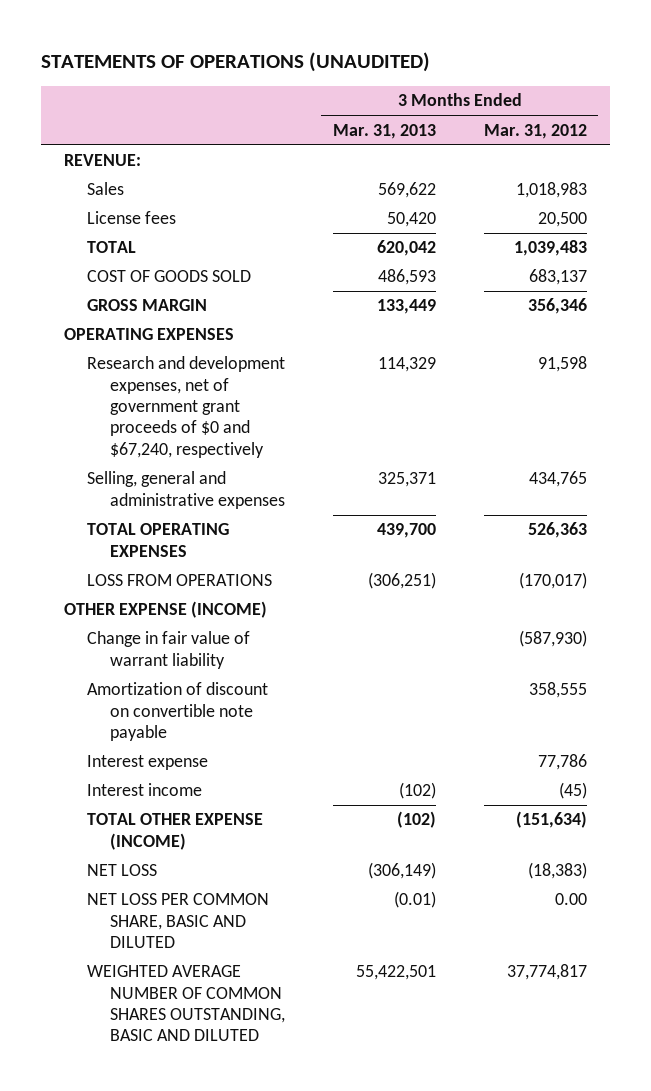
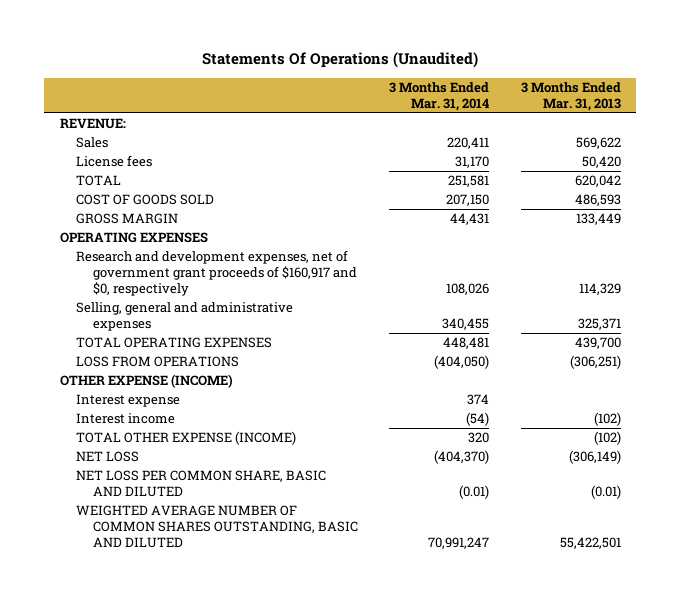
[40,51,430,72] STATEMENTS OF OPERATIONS (UNAUDITED) -> [202,52,479,69] Statements Of Operations (Unaudited)
[483,123,587,139] Mar. 31, 2012 -> none
none -> [389,81,490,111] 3 Months Ended Mar. 31, 2014
[87,356,286,458] Research and development expenses, net of government grant proceeds of $0 and $67,240, respectively -> [76,250,358,296] Research and development expenses, net of government grant proceeds of $160,917 and $0, respectively
[87,631,251,669] Change in fair value of warrant liability -> none
[87,682,269,742] Amortization of discount on convertible note payable -> none

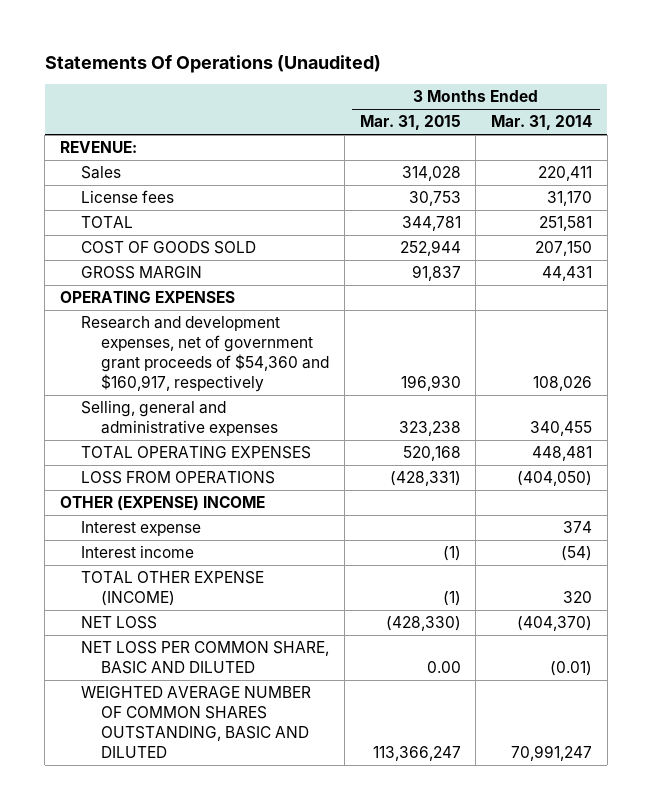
[520,81,621,111] 3 Months Ended Mar. 31, 2013 -> none
none -> [359,115,461,131] Mar. 31, 2015
[76,250,358,296] Research and development expenses, net of government grant proceeds of $160,917 and $0, respectively -> [80,316,330,392] Research and development expenses, net of government grant proceeds of $54,360 and $160,917, respectively
[59,374,233,389] OTHER EXPENSE (INCOME) -> [59,496,265,512] OTHER (EXPENSE) INCOME

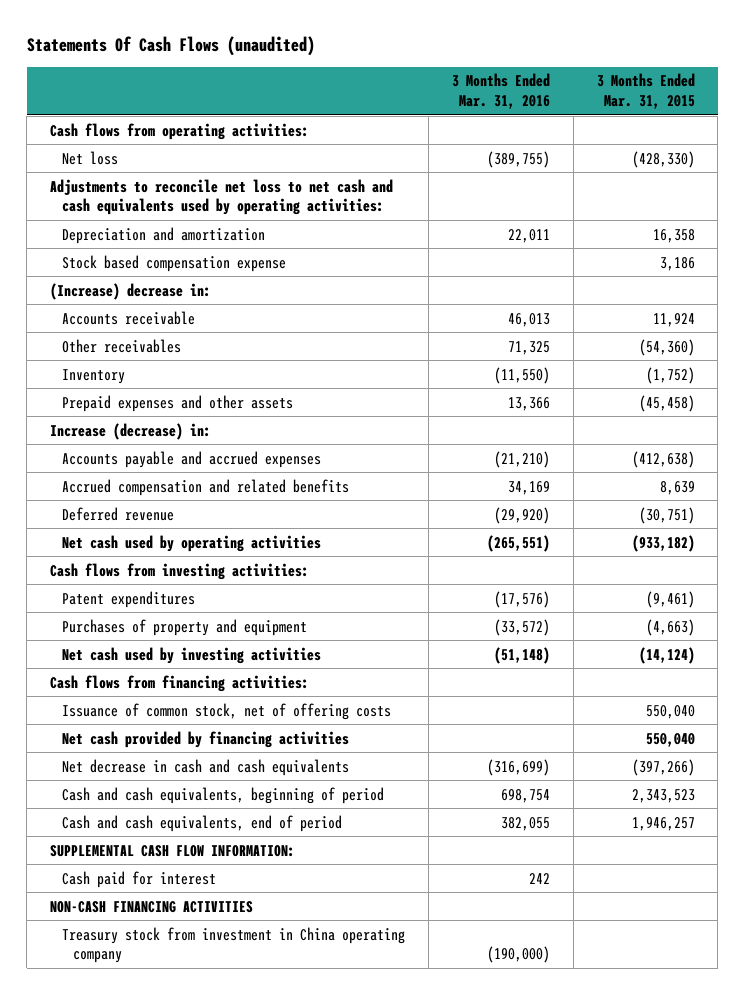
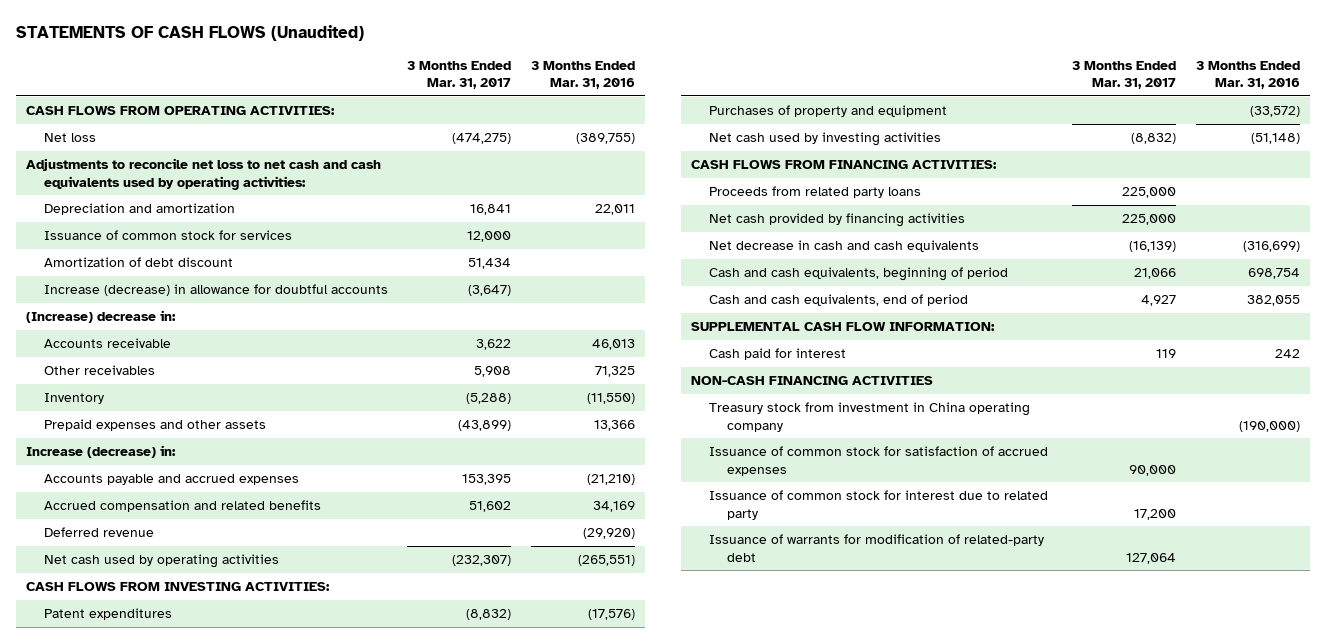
[26,35,315,56] Statements Of Cash Flows (unaudited) -> [15,24,364,41] STATEMENTS OF CASH FLOWS (Unaudited)
[596,73,695,110] 3 Months Ended Mar. 31, 2015 -> none
none -> [407,60,512,90] 3 Months Ended Mar. 31, 2017
[50,122,310,140] Cash flows from operating activities: -> [25,106,335,116] CASH FLOWS FROM OPERATING ACTIVITIES:
[61,254,286,272] Stock based compensation expense -> none
none -> [43,230,292,241] Issuance of common stock for services
none -> [43,257,233,268] Amortization of debt discount
none -> [43,284,388,297] Increase (decrease) in allowance for doubtful accounts
[50,562,310,580] Cash flows from investing activities: -> [25,582,330,592] CASH FLOWS FROM INVESTING ACTIVITIES:
[61,702,391,720] Issuance of common stock, net of offering costs -> none
[50,674,310,692] Cash flows from financing activities: -> [690,160,997,170] CASH FLOWS FROM FINANCING ACTIVITIES:
none -> [708,186,921,199] Proceeds from related party loans
none -> [708,446,1048,476] Issuance of common stock for satisfaction of accrued expenses
none -> [708,490,1048,520] Issuance of common stock for interest due to related party
none -> [708,534,1044,562] Issuance of warrants for modification of related-party debt

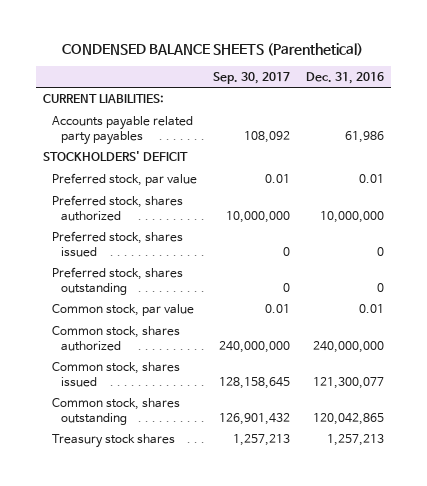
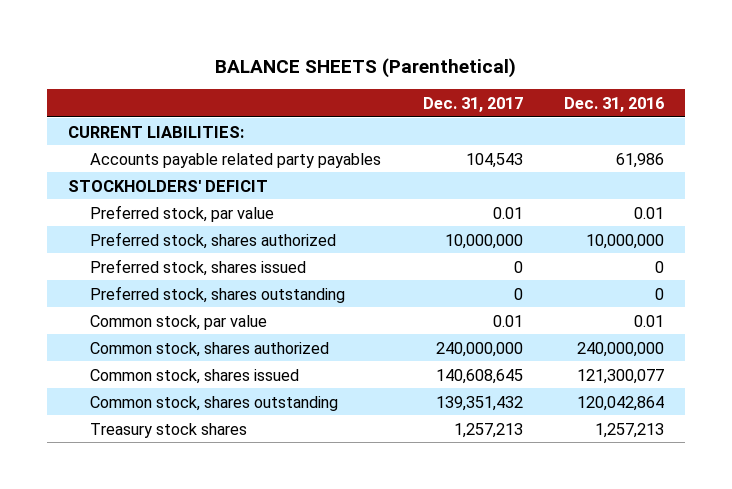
[62,42,364,56] CONDENSED BALANCE SHEETS (Parenthetical) -> [214,57,516,78] BALANCE SHEETS (Parenthetical)
[212,71,290,84] Sep. 30, 2017 -> none
none -> [422,96,523,112] Dec. 31, 2017
[312,412,384,425] 120,042,865 -> [577,395,665,411] 120,042,864

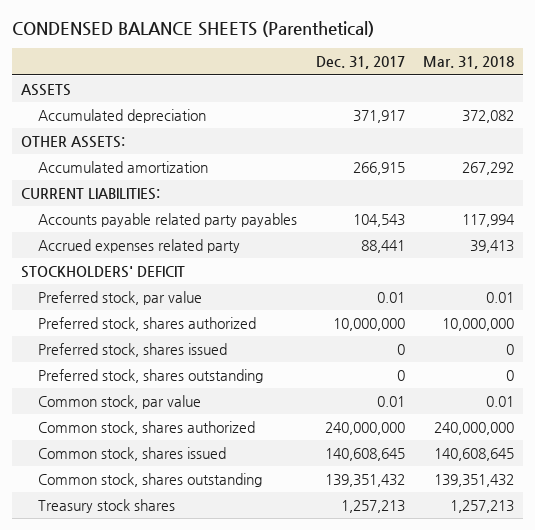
[214,57,516,78] BALANCE SHEETS (Parenthetical) -> [11,20,374,37] CONDENSED BALANCE SHEETS (Parenthetical)
[564,96,665,112] Dec. 31, 2016 -> none
none -> [422,56,514,70] Mar. 31, 2018
none -> [21,84,72,97] ASSETS
none -> [38,109,207,124] Accumulated depreciation
none -> [21,136,126,149] OTHER ASSETS:
none -> [38,161,209,174] Accumulated amortization
none -> [38,239,241,254] Accrued expenses related party

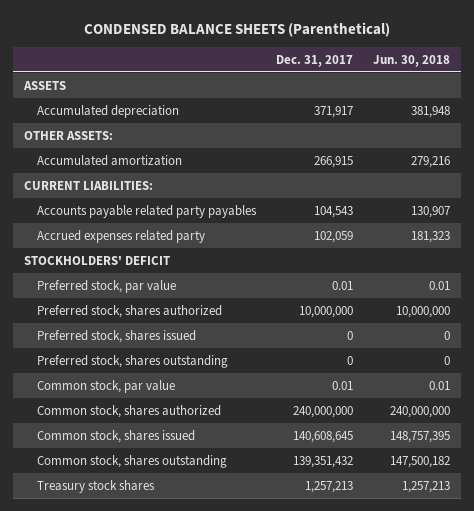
[422,56,514,70] Mar. 31, 2018 -> none
none -> [373,54,451,67] Jun. 30, 2018
[360,240,405,254] 88,441 -> [314,230,354,243] 102,059

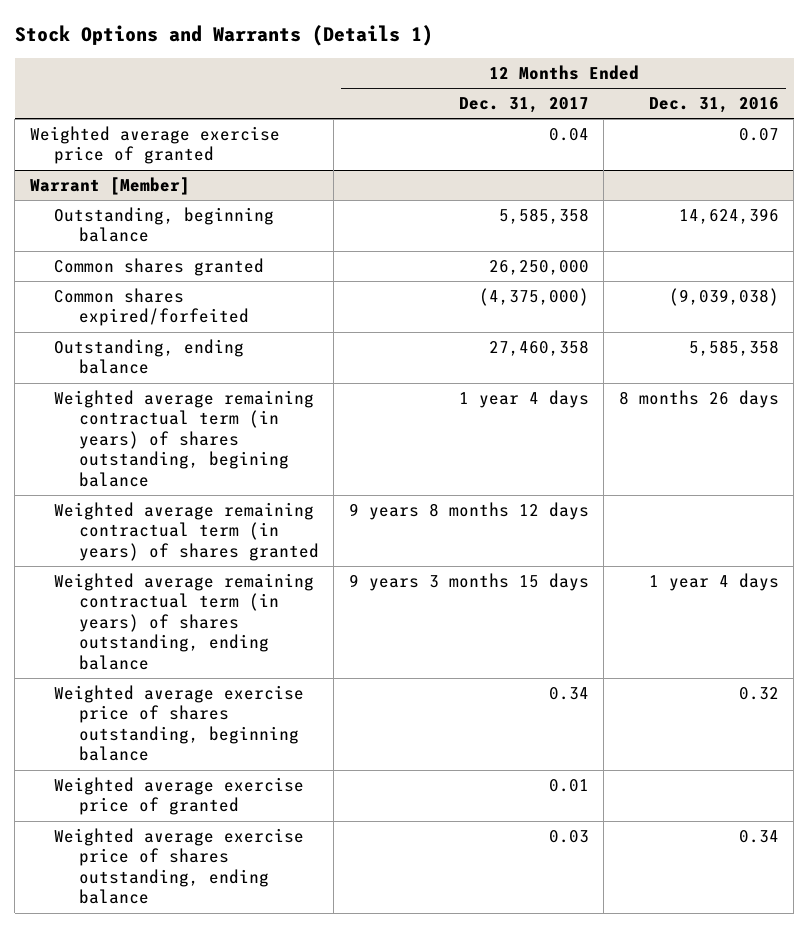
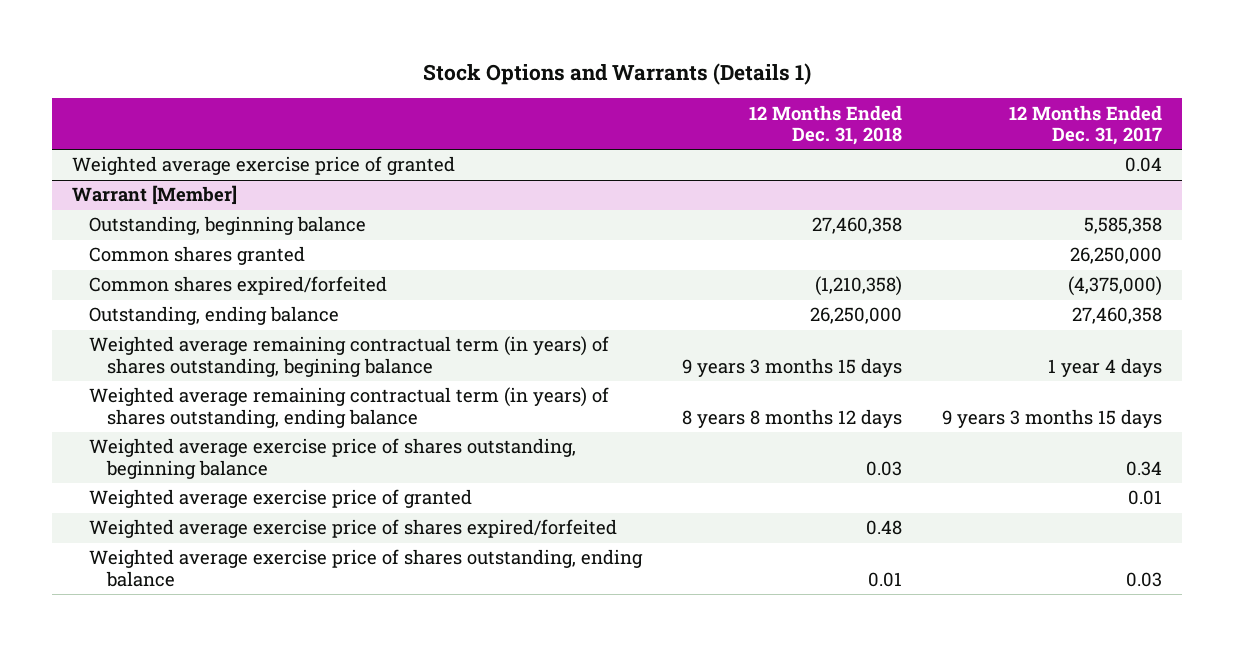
[648,97,779,114] Dec. 31, 2016 -> none
none -> [749,104,903,145] 12 Months Ended Dec. 31, 2018
[54,502,320,561] Weighted average remaining contractual term (in years) of shares granted -> none
none -> [89,519,618,539] Weighted average exercise price of shares expired/forfeited

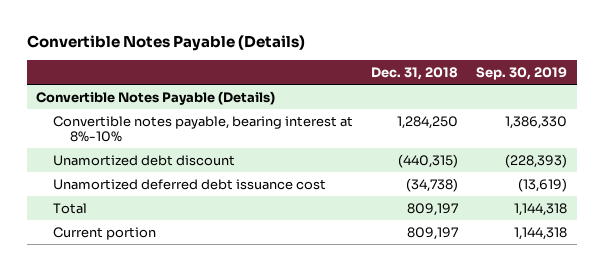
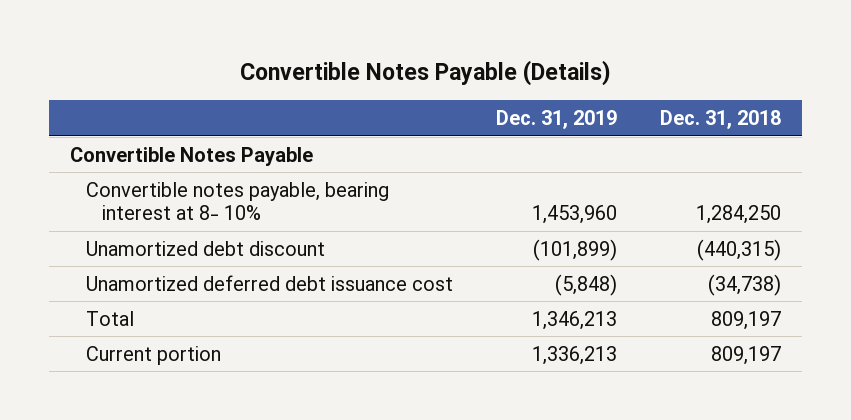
[476,66,568,80] Sep. 30, 2019 -> none
none -> [495,110,617,130] Dec. 31, 2019
[36,90,276,105] Convertible Notes Payable (Details) -> [70,146,314,166] Convertible Notes Payable
[52,115,353,143] Convertible notes payable, bearing interest at 8%-10% -> [86,181,390,221] Convertible notes payable, bearing interest at 8- 10%

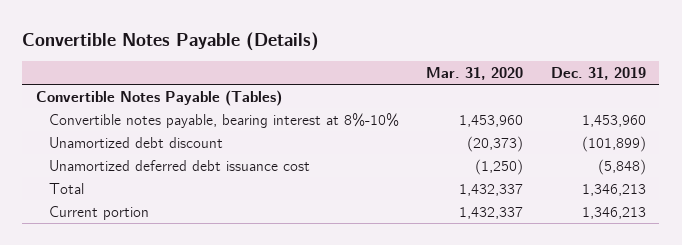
[659,110,781,130] Dec. 31, 2018 -> none
none -> [426,66,524,80] Mar. 31, 2020
[70,146,314,166] Convertible Notes Payable -> [36,89,283,106] Convertible Notes Payable (Tables)
[86,181,390,221] Convertible notes payable, bearing interest at 8- 10% -> [49,112,400,128] Convertible notes payable, bearing interest at 8%-10%
[531,345,617,365] 1,336,213 -> [581,206,646,219] 1,346,213

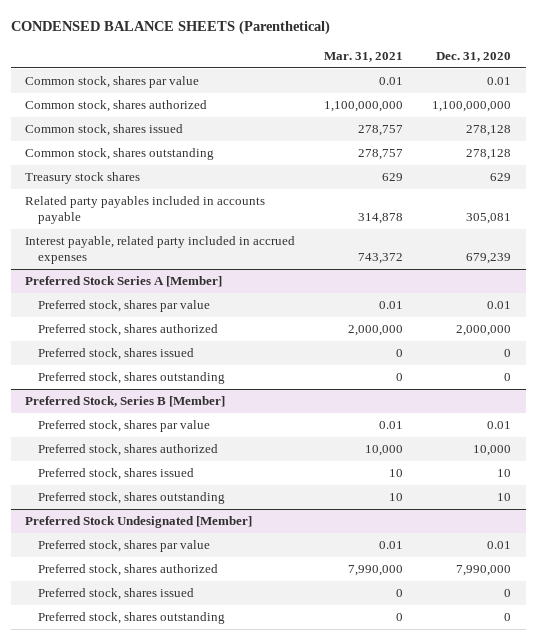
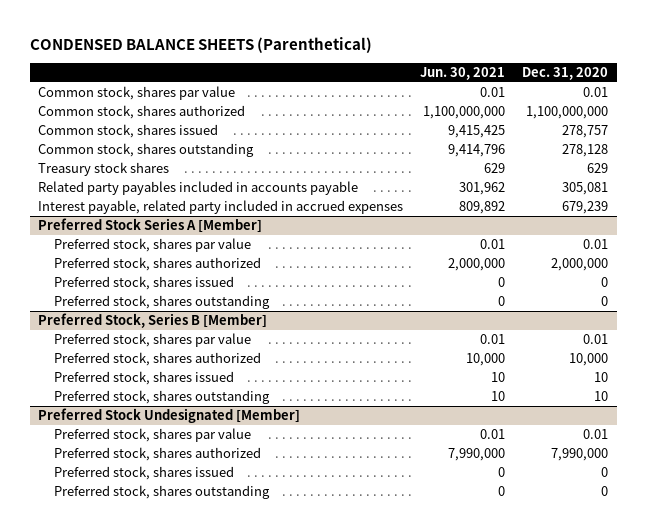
[324,51,404,62] Mar. 31, 2021 -> none
none -> [420,66,506,80] Jun. 30, 2021
[466,125,512,137] 278,128 -> [562,125,609,139] 278,757

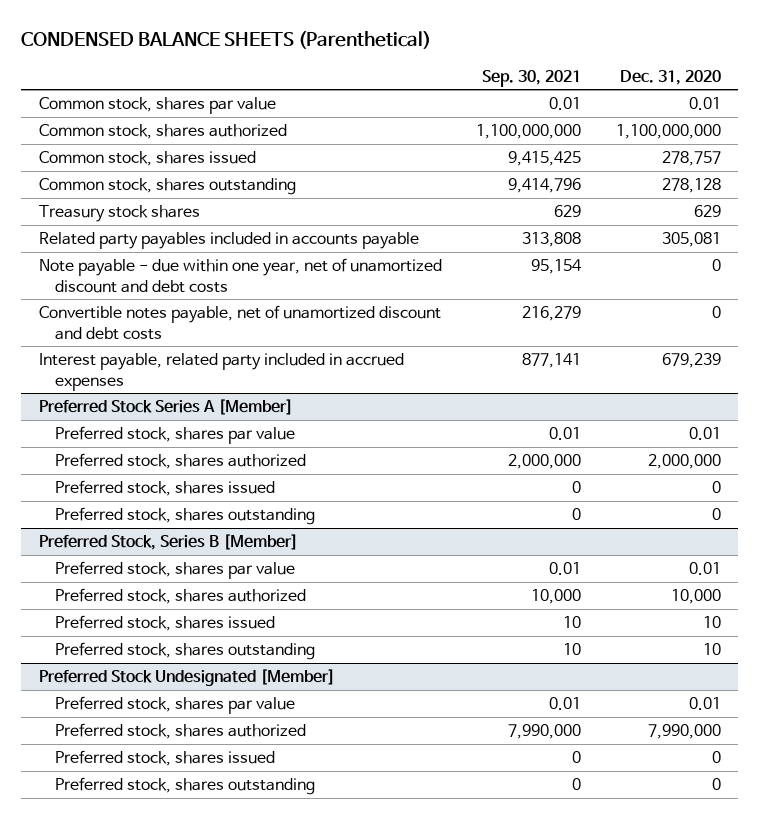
[420,66,506,80] Jun. 30, 2021 -> none
none -> [482,69,582,87] Sep. 30, 2021
none -> [38,258,442,293] Note payable - due within one year, net of unamortized discount and debt costs
none -> [38,305,441,340] Convertible notes payable, net of unamortized discount and debt costs

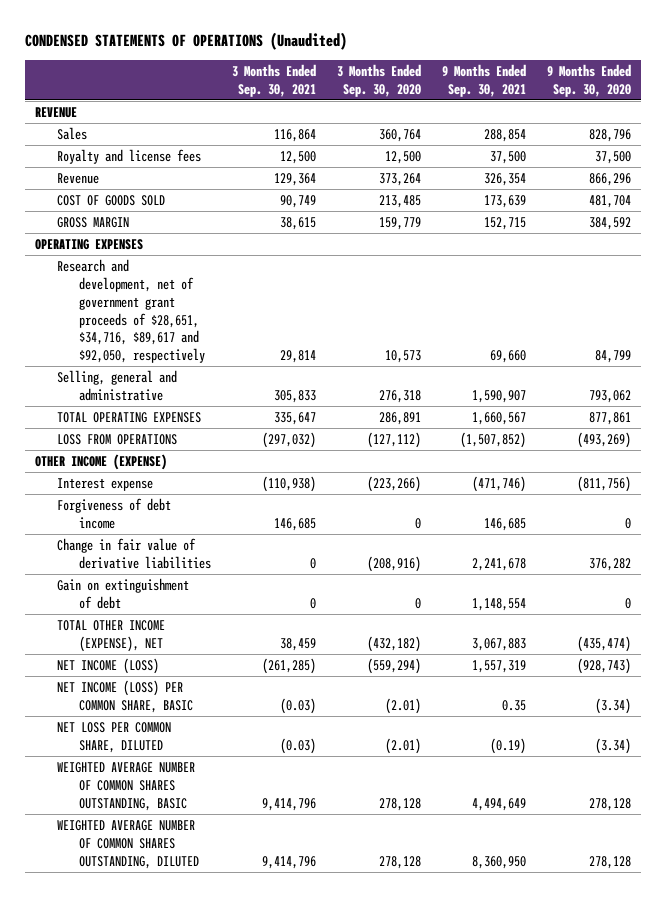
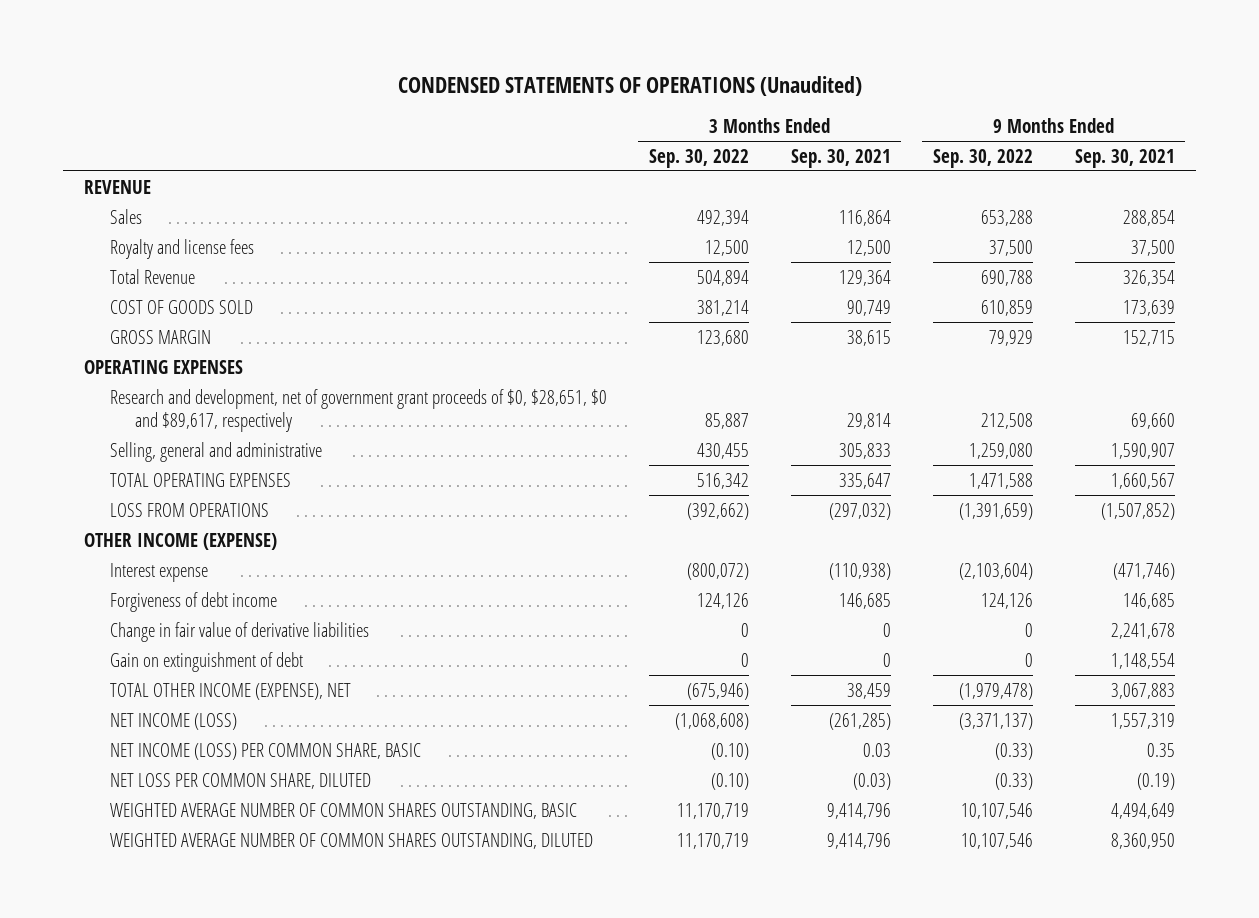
[337,63,422,97] 3 Months Ended Sep. 30, 2020 -> none
[546,63,631,97] 9 Months Ended Sep. 30, 2020 -> none
none -> [648,148,749,168] Sep. 30, 2022
none -> [932,148,1033,168] Sep. 30, 2022
[57,172,100,184] Revenue -> [109,268,195,284] Total Revenue
[57,258,206,364] Research and development, net of government grant proceeds of $28,651, $34,716, $89,617 and $92,050, respectively -> [109,388,607,432] Research and development, net of government grant proceeds of $0, $28,651, $0 and $89,617, respectively
[280,697,317,714] (0.03) -> [862,742,891,757] 0.03

